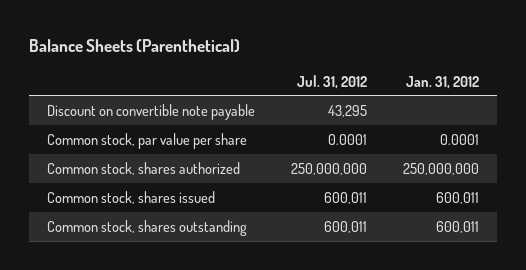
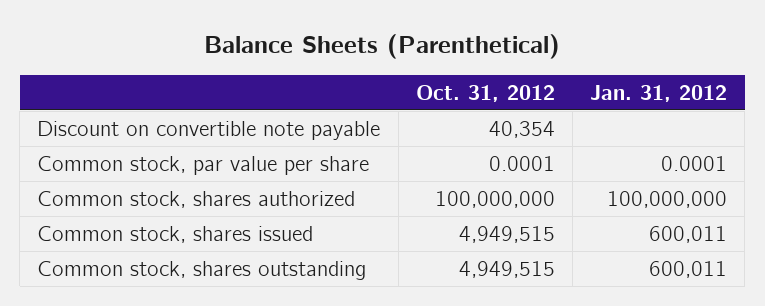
[296,74,367,89] Jul. 31, 2012 -> none
none -> [415,84,555,102] Oct. 31, 2012
[402,162,479,175] 250,000,000 -> [607,190,728,208] 100,000,000

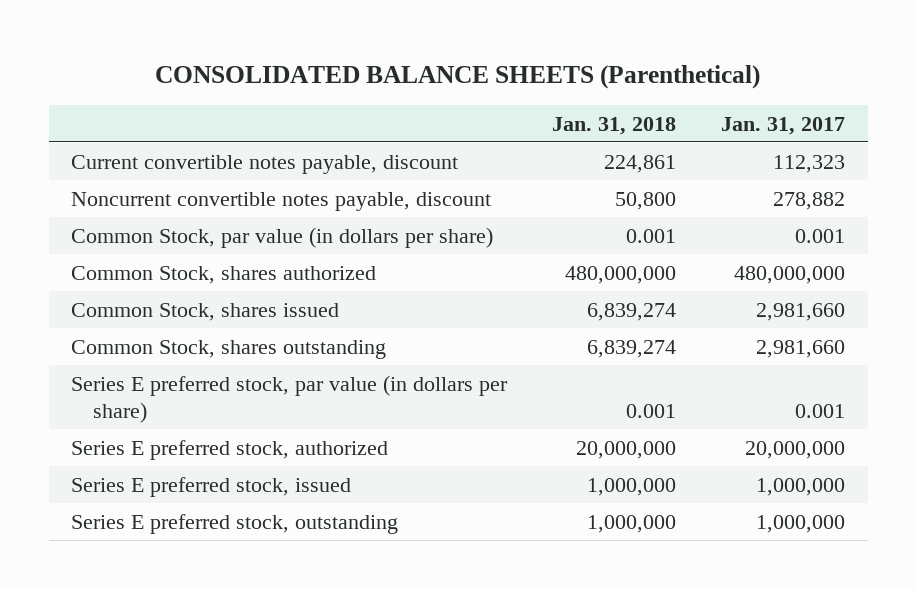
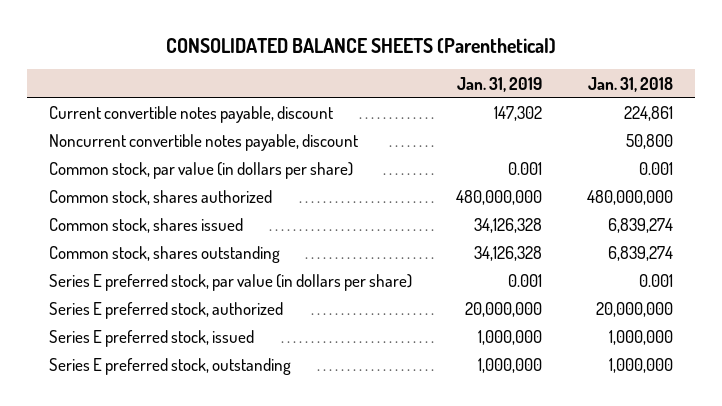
[721,116,846,135] Jan. 31, 2017 -> none
none -> [457,76,543,92] Jan. 31, 2019
[71,226,494,248] Common Stock, par value (in dollars per share) -> [48,162,353,180] Common stock, par value (in dollars per share)
[71,265,377,284] Common Stock, shares authorized -> [48,190,272,206] Common stock, shares authorized
[71,302,340,321] Common Stock, shares issued -> [48,218,243,234] Common stock, shares issued
[71,339,387,359] Common Stock, shares outstanding -> [48,246,280,264] Common stock, shares outstanding

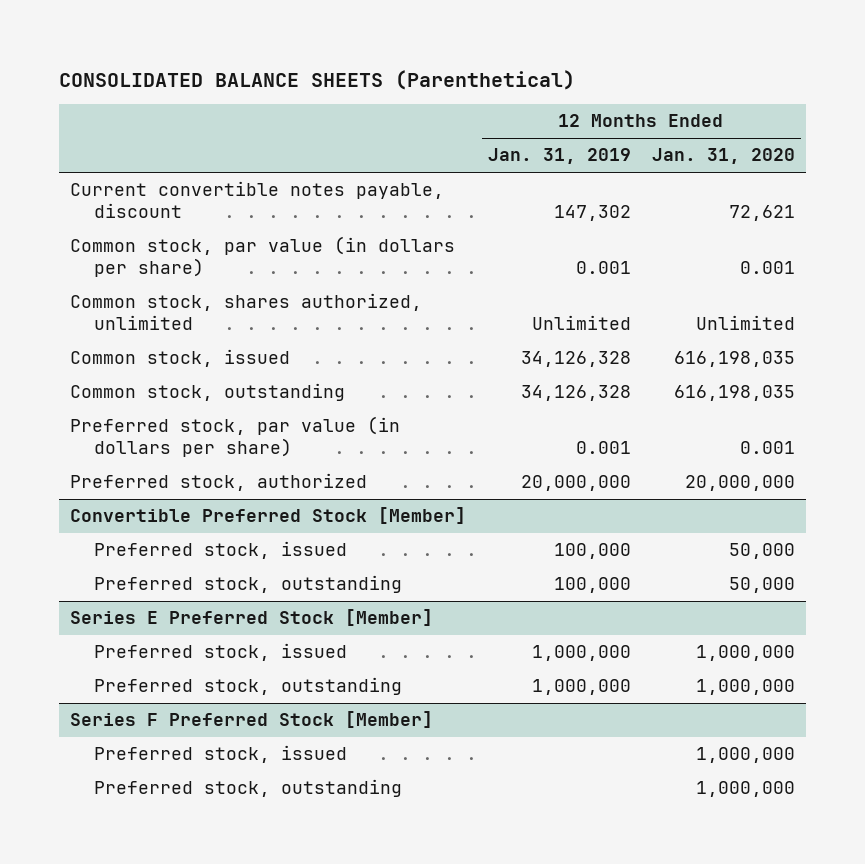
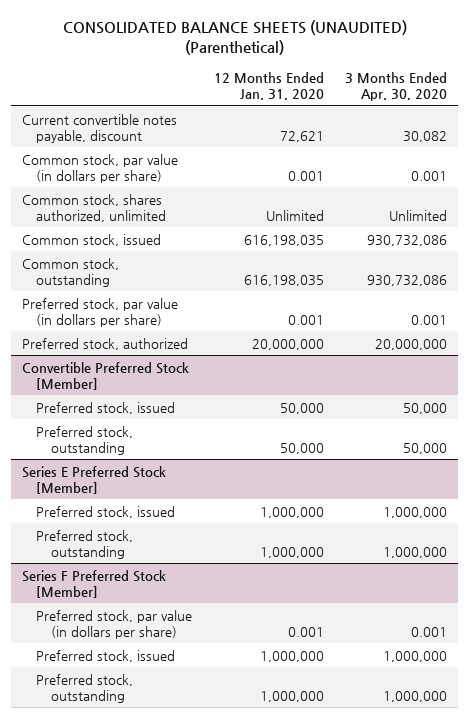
[59,69,576,90] CONSOLIDATED BALANCE SHEETS (Parenthetical) -> [62,19,407,56] CONSOLIDATED BALANCE SHEETS (UNAUDITED) (Parenthetical)
[487,148,631,165] Jan. 31, 2019 -> none
none -> [345,72,448,102] 3 Months Ended Apr. 30, 2020
none -> [36,609,193,639] Preferred stock, par value (in dollars per share)

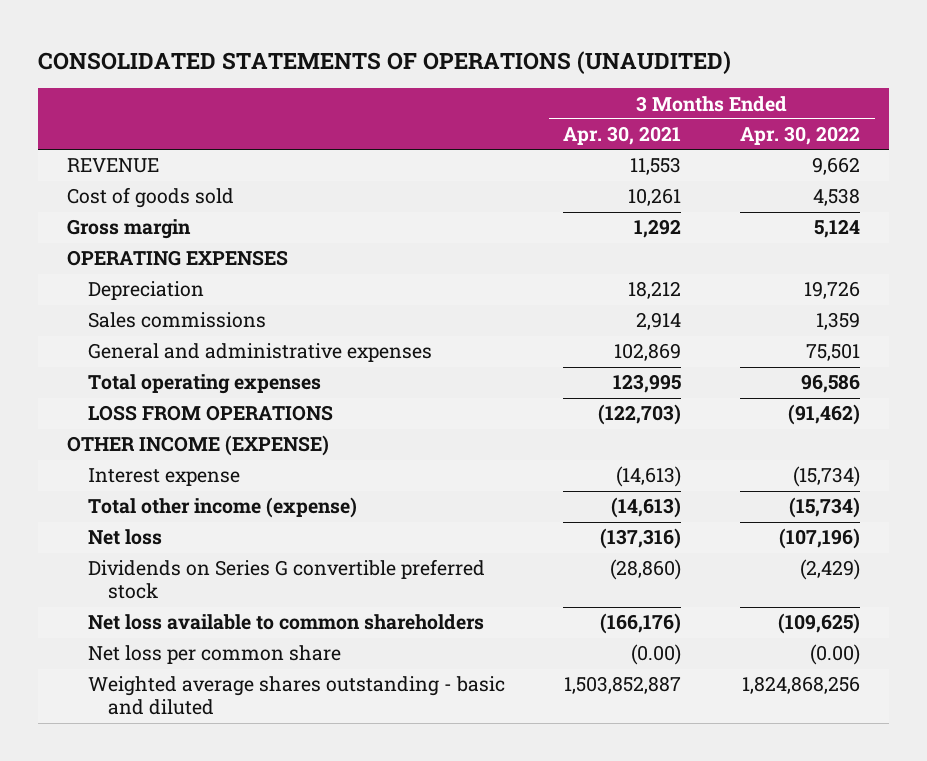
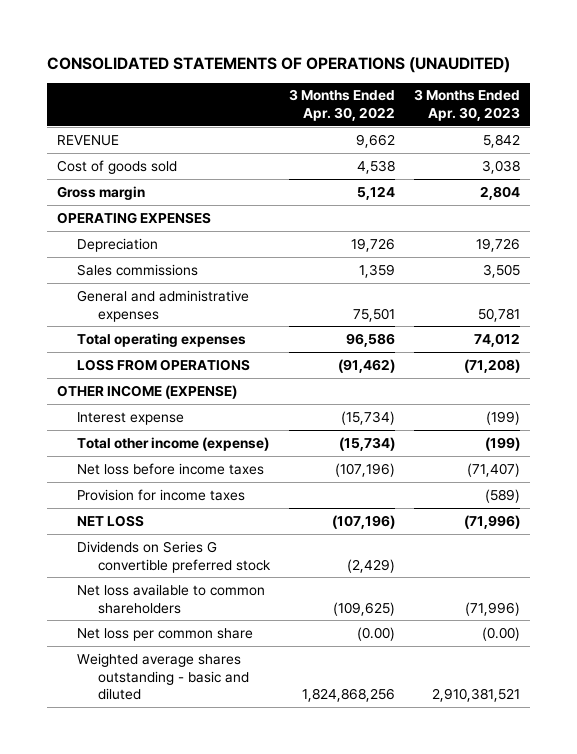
[563,126,682,146] Apr. 30, 2021 -> none
none -> [414,89,521,122] 3 Months Ended Apr. 30, 2023
none -> [77,462,265,475] Net loss before income taxes
none -> [77,488,246,501] Provision for income taxes
[87,529,162,546] Net loss -> [77,514,145,527] NET LOSS

